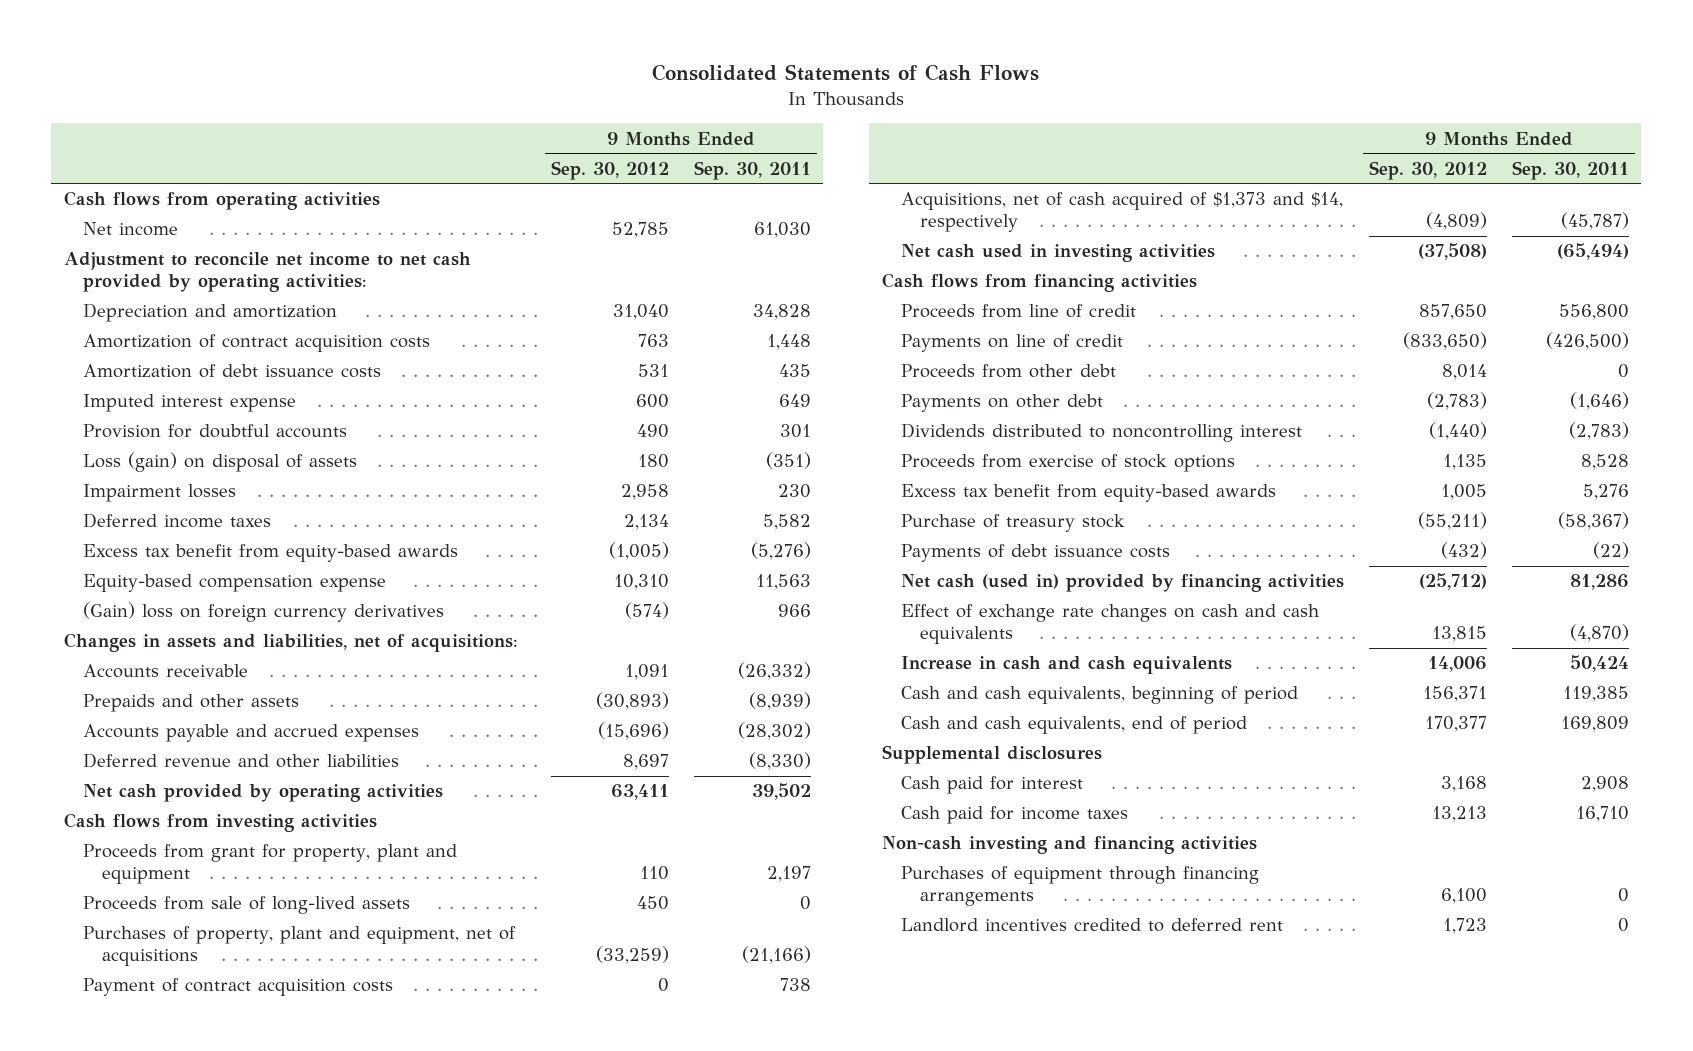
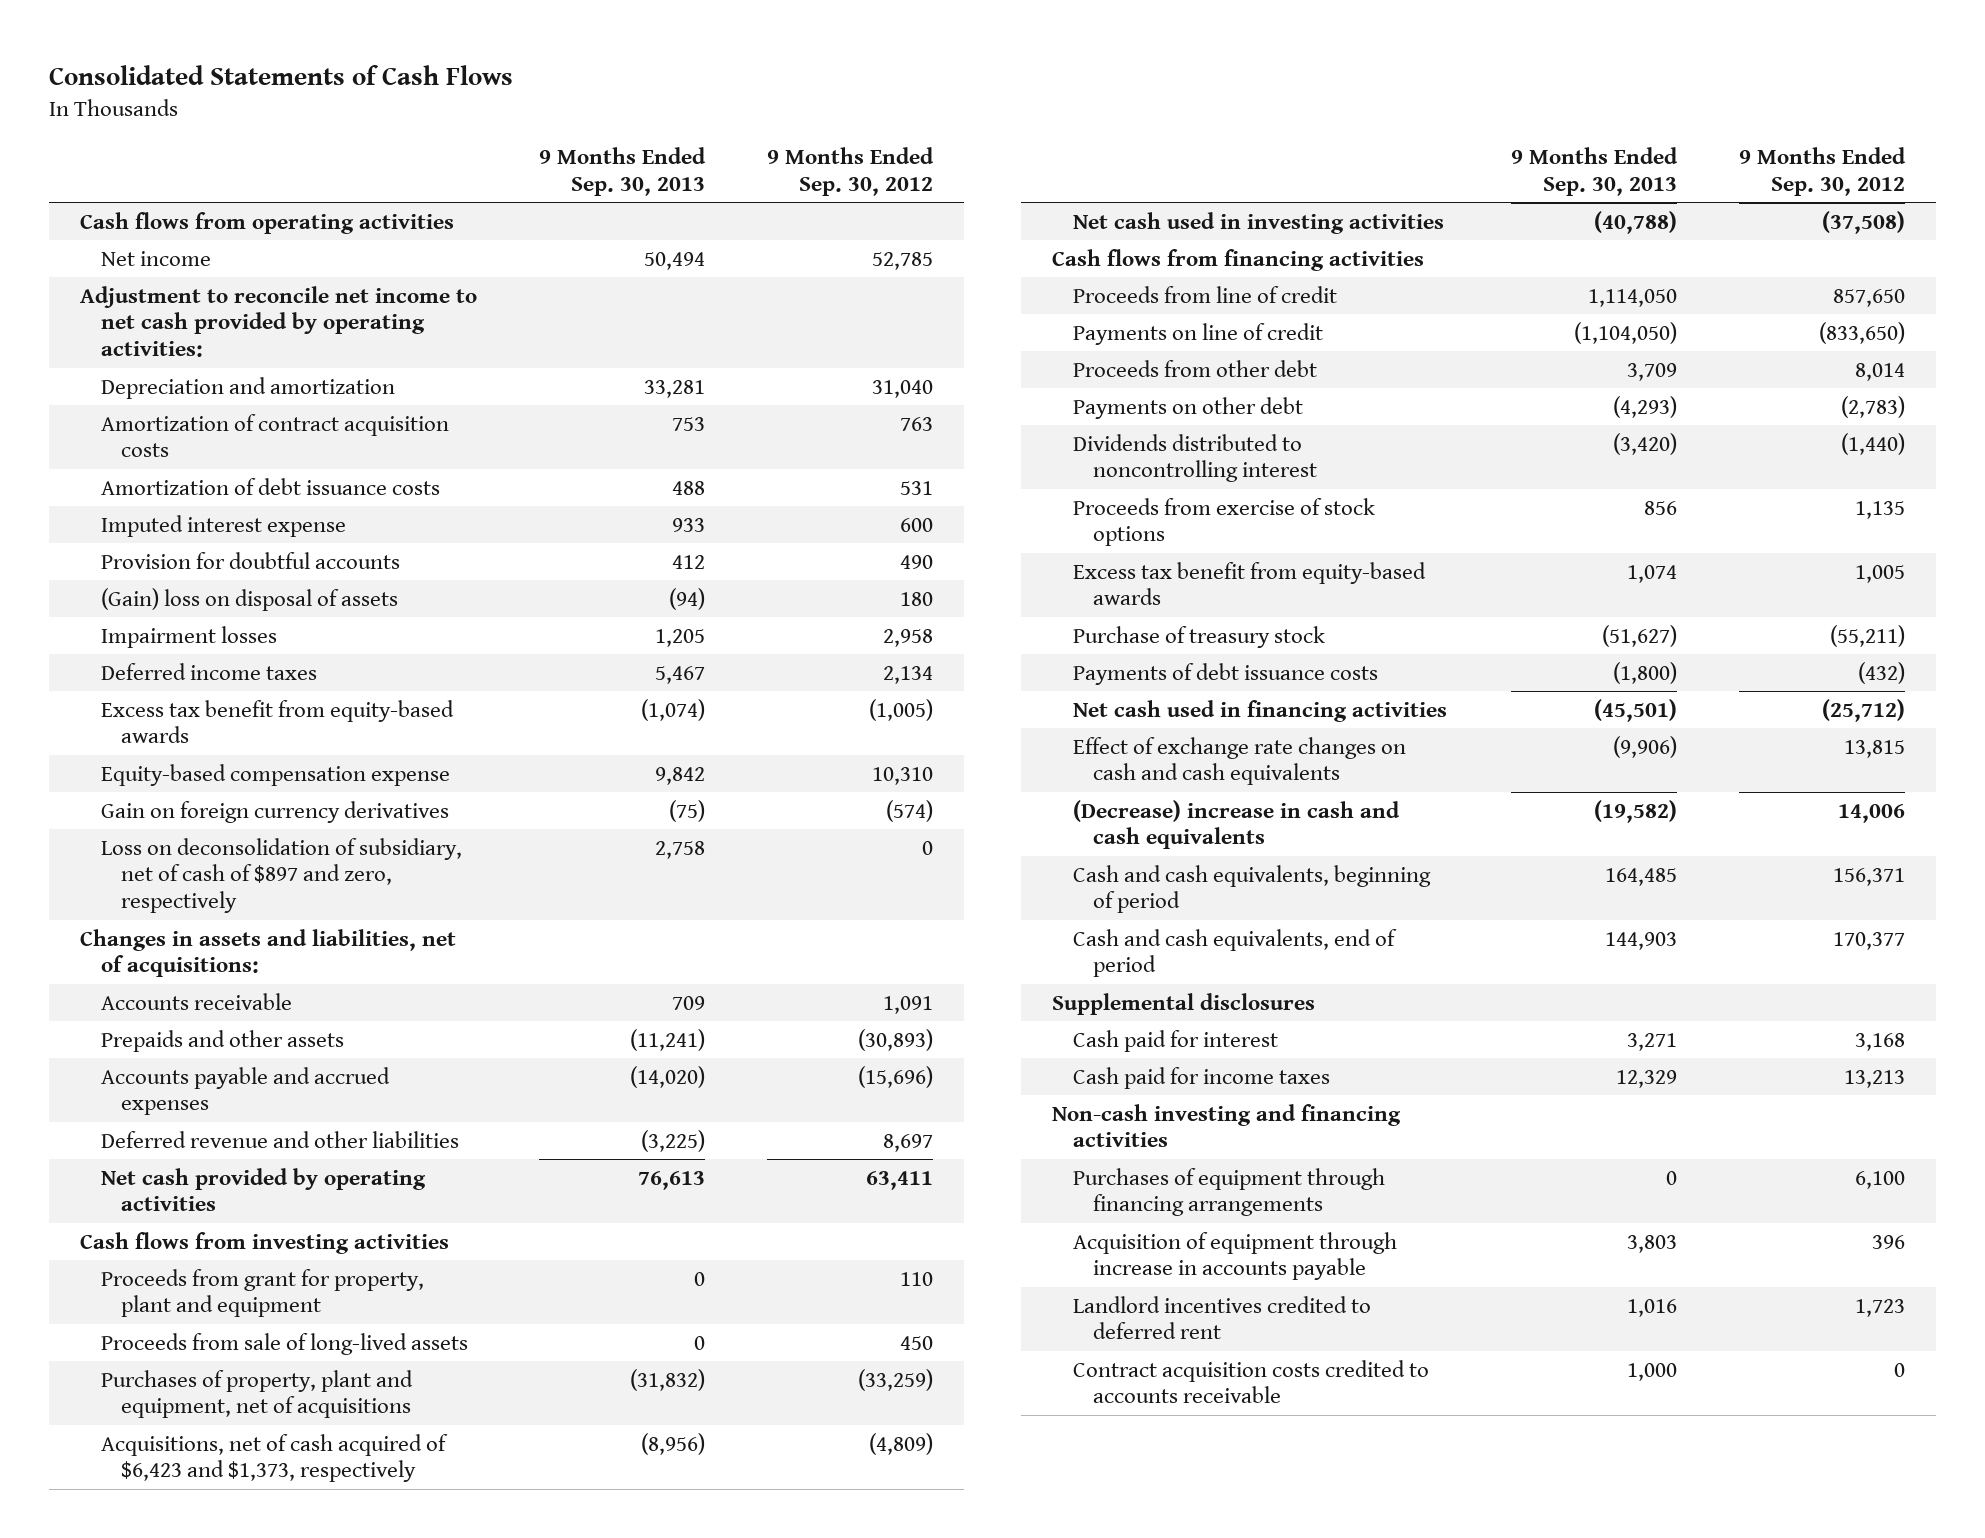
[693,160,811,180] Sep. 30, 2011 -> none
none -> [539,147,707,197] 9 Months Ended Sep. 30, 2013
[82,452,357,473] Loss (gain) on disposal of assets -> [100,587,398,611] (Gain) loss on disposal of assets
[82,602,444,623] (Gain) loss on foreign currency derivatives -> [100,800,449,823] Gain on foreign currency derivatives
none -> [100,837,462,914] Loss on deconsolidation of subsidiary, net of cash of $897 and zero, respectively
[82,978,393,997] Payment of contract acquisition costs -> none
[900,192,1343,233] Acquisitions, net of cash acquired of $1,373 and $14, respectively -> [100,1433,448,1483] Acquisitions, net of cash acquired of $6,423 and $1,373, respectively
[900,574,1344,593] Net cash (used in) provided by financing activities -> [1072,699,1447,722] Net cash used in financing activities
[900,656,1232,675] Increase in cash and cash equivalents -> [1072,799,1400,850] (Decrease) increase in cash and cash equivalents
none -> [1072,1231,1397,1281] Acquisition of equipment through increase in accounts payable
none -> [1072,1359,1429,1404] Contract acquisition costs credited to accounts receivable

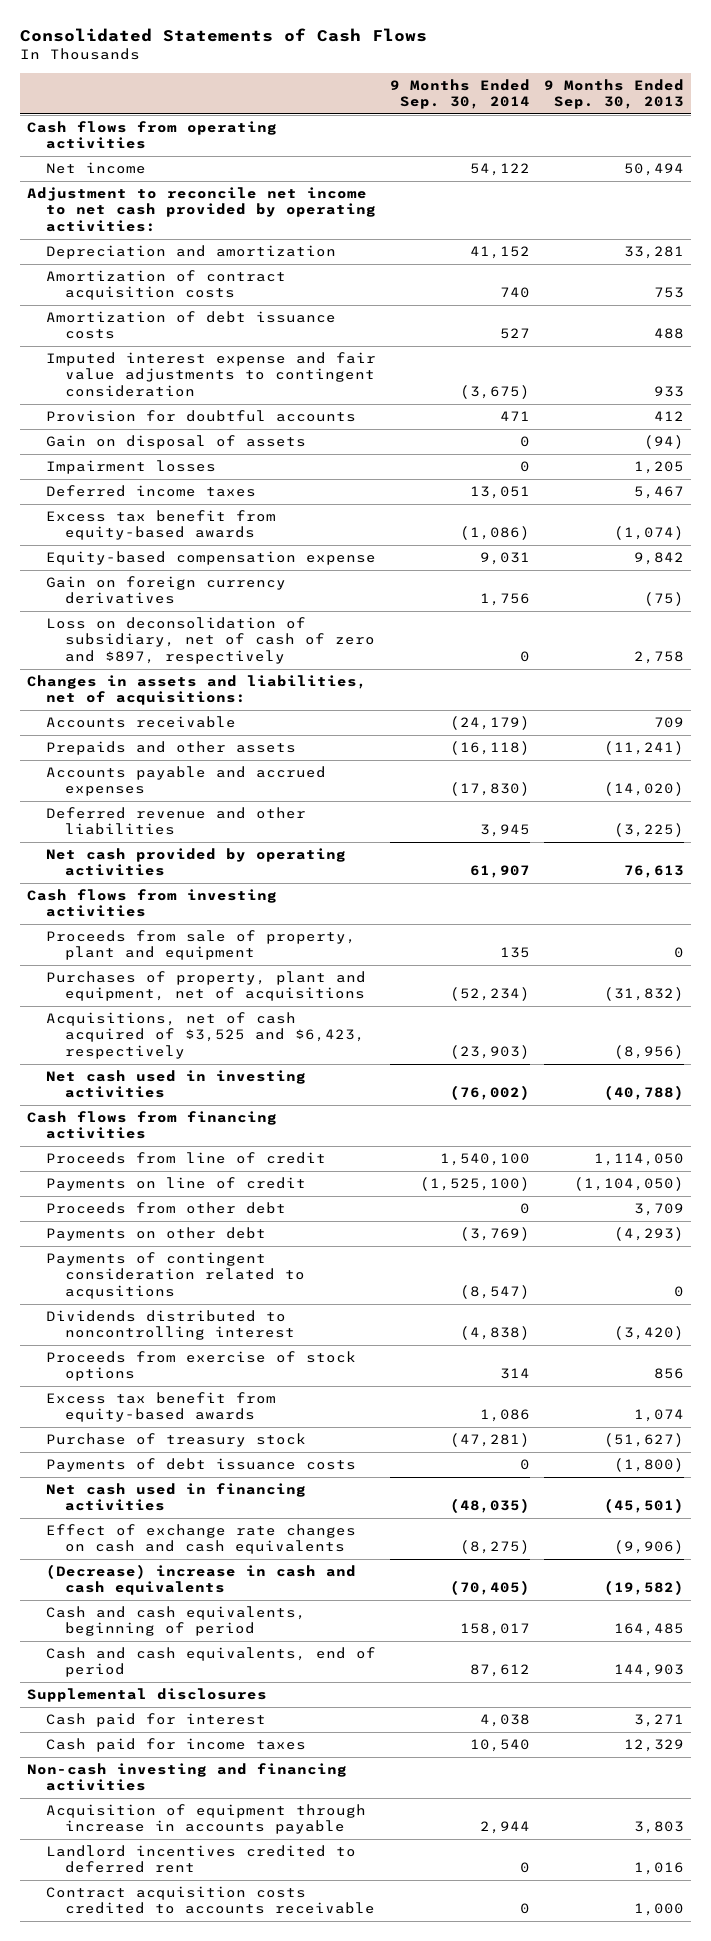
[766,147,934,197] 9 Months Ended Sep. 30, 2012 -> none
none -> [389,78,530,110] 9 Months Ended Sep. 30, 2014
[100,514,346,537] Imputed interest expense -> [45,352,376,397] Imputed interest expense and fair value adjustments to contingent consideration
[100,587,398,611] (Gain) loss on disposal of assets -> [45,435,306,450] Gain on disposal of assets
[100,837,462,914] Loss on deconsolidation of subsidiary, net of cash of $897 and zero, respectively -> [45,617,375,664] Loss on deconsolidation of subsidiary, net of cash of zero and $897, respectively
[100,1332,468,1355] Proceeds from sale of long-lived assets -> none
[100,1268,424,1318] Proceeds from grant for property, plant and equipment -> [45,930,356,961] Proceeds from sale of property, plant and equipment
[100,1433,448,1483] Acquisitions, net of cash acquired of $6,423 and $1,373, respectively -> [45,1012,365,1059] Acquisitions, net of cash acquired of $3,525 and $6,423, respectively
none -> [45,1252,305,1299] Payments of contingent consideration related to acqusitions
[1072,1167,1385,1217] Purchases of equipment through financing arrangements -> none

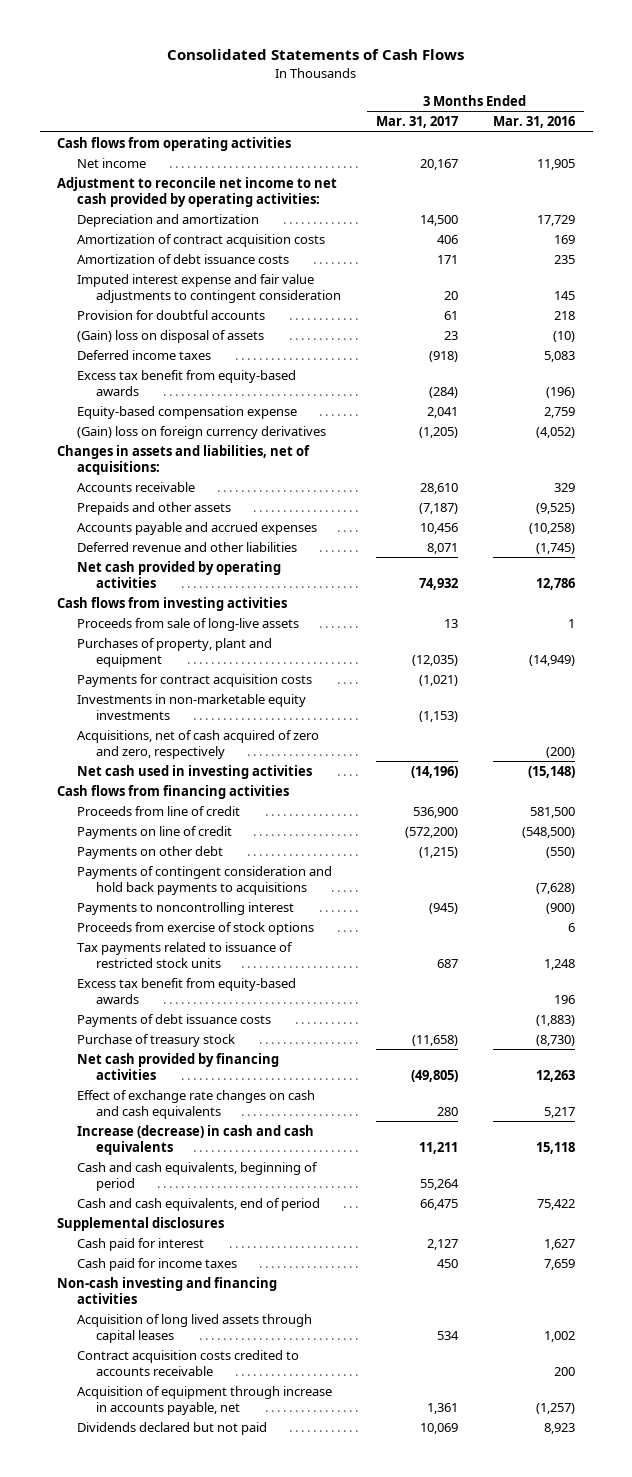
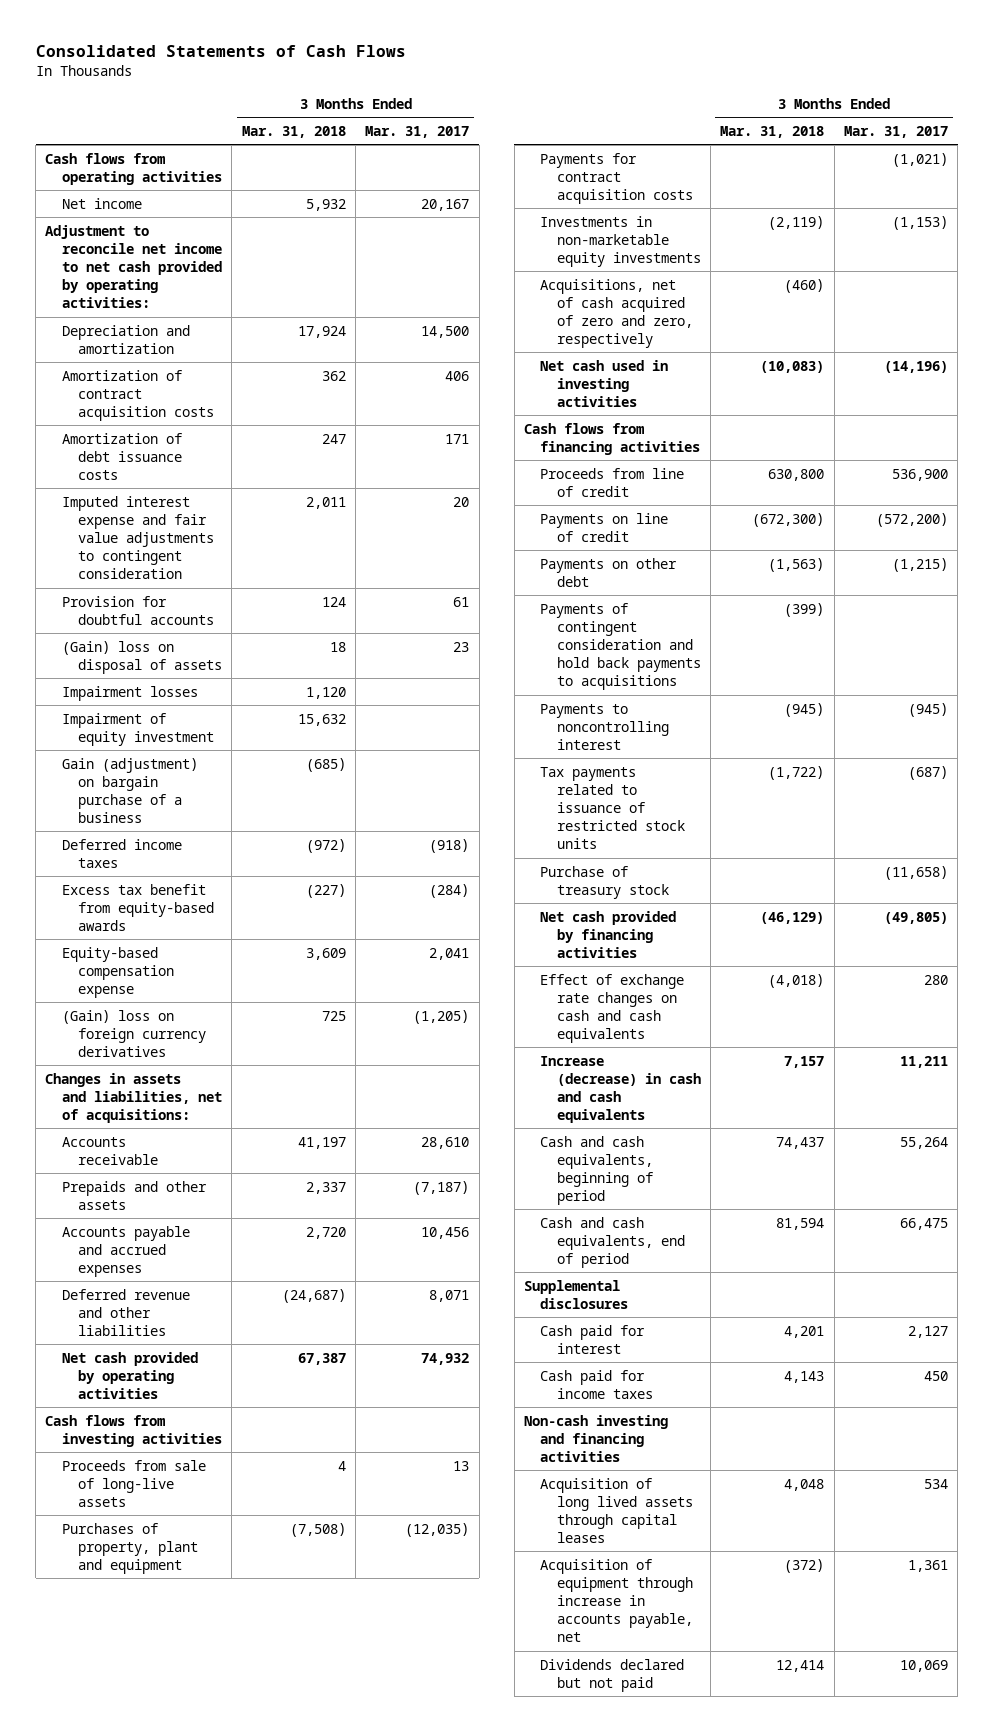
[493,116,576,129] Mar. 31, 2016 -> none
none -> [241,125,346,138] Mar. 31, 2018
none -> [61,685,198,701] Impairment losses
none -> [61,712,215,746] Impairment of equity investment
none -> [61,757,198,823] Gain (adjustment) on bargain purchase of a business
[76,921,314,935] Proceeds from exercise of stock options -> none
[76,977,296,1004] Excess tax benefit from equity-based awards -> none
[76,1013,271,1027] Payments of debt issuance costs -> none
[436,958,458,968] 687 -> [907,765,948,780] (687)
[76,1349,299,1376] Contract acquisition costs credited to accounts receivable -> none

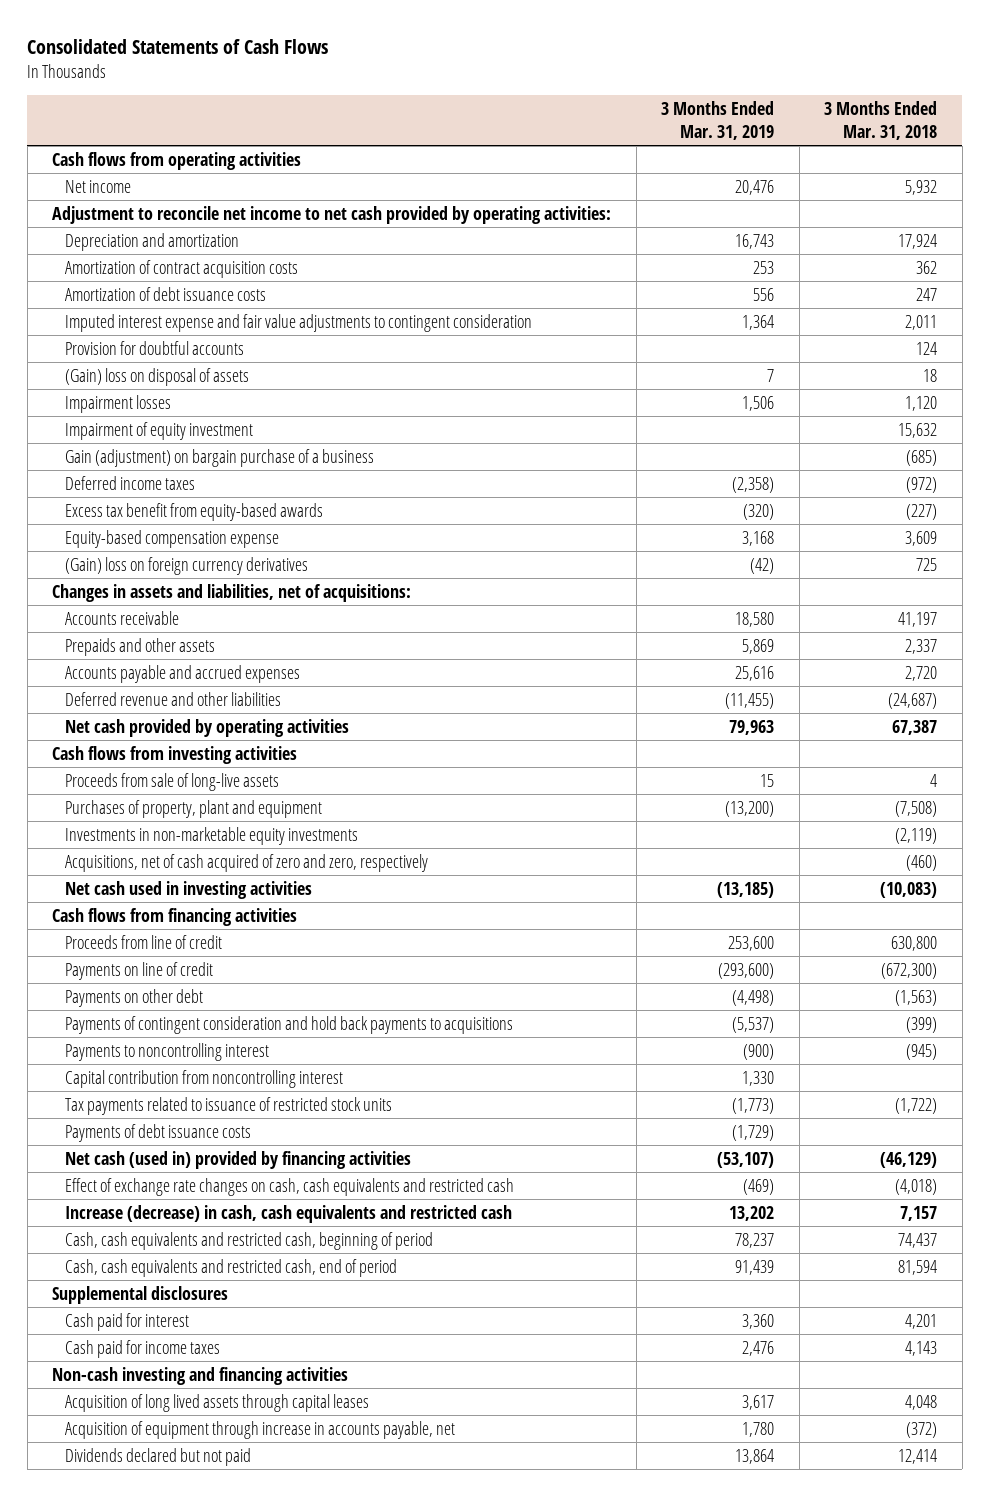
[365,125,470,138] Mar. 31, 2017 -> none
none -> [661,101,775,140] 3 Months Ended Mar. 31, 2019
[540,152,693,204] Payments for contract acquisition costs -> none
none -> [64,1069,343,1088] Capital contribution from noncontrolling interest
[540,865,669,899] Purchase of treasury stock -> none
none -> [64,1123,251,1142] Payments of debt issuance costs
[540,910,677,958] Net cash provided by financing activities -> [64,1150,411,1169] Net cash (used in) provided by financing activities
[540,973,685,1043] Effect of exchange rate changes on cash and cash equivalents -> [64,1177,514,1196] Effect of exchange rate changes on cash, cash equivalents and restricted cash
[540,1055,701,1123] Increase (decrease) in cash and cash equivalents -> [64,1204,512,1223] Increase (decrease) in cash, cash equivalents and restricted cash
[540,1135,653,1205] Cash and cash equivalents, beginning of period -> [64,1231,433,1250] Cash, cash equivalents and restricted cash, beginning of period
[540,1216,685,1268] Cash and cash equivalents, end of period -> [64,1258,397,1277] Cash, cash equivalents and restricted cash, end of period

